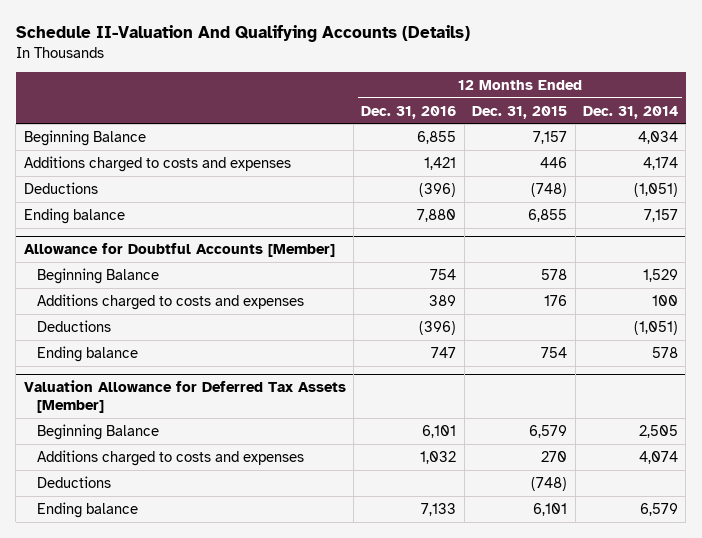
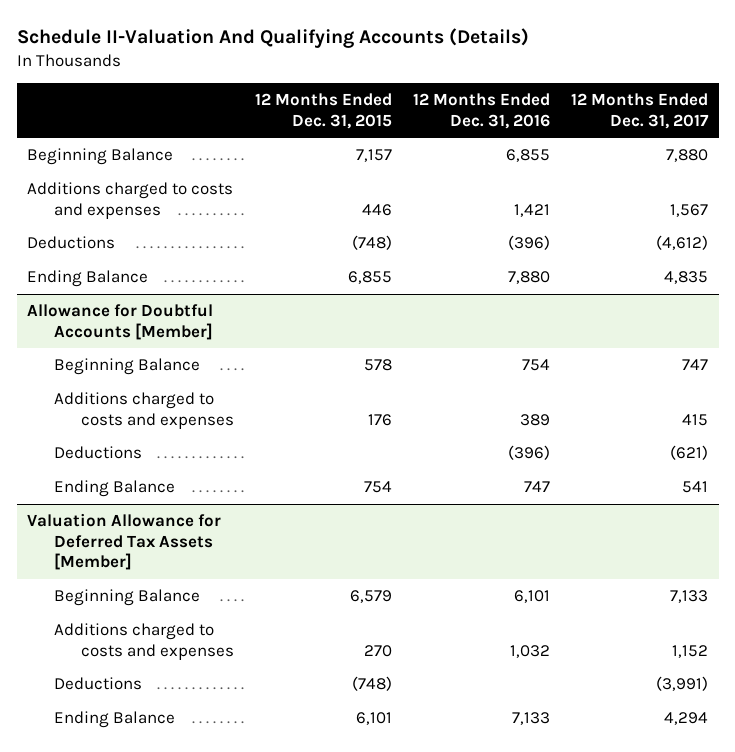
[582,105,678,119] Dec. 31, 2014 -> none
none -> [571,93,710,129] 12 Months Ended Dec. 31, 2017
[23,207,125,224] Ending balance -> [27,270,149,288] Ending Balance
[36,345,138,362] Ending balance -> [53,480,175,498] Ending Balance
[36,501,138,518] Ending balance -> [53,711,175,729] Ending Balance

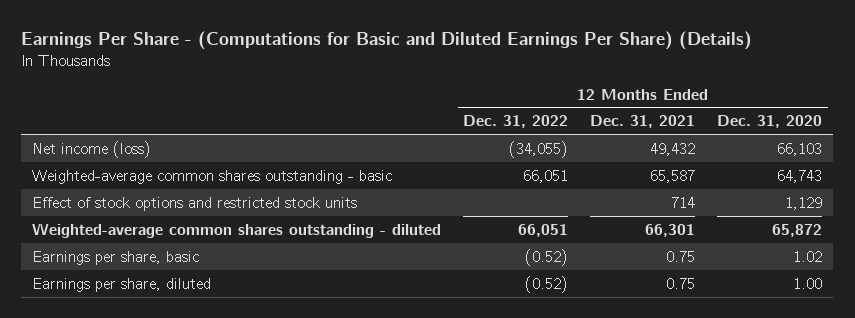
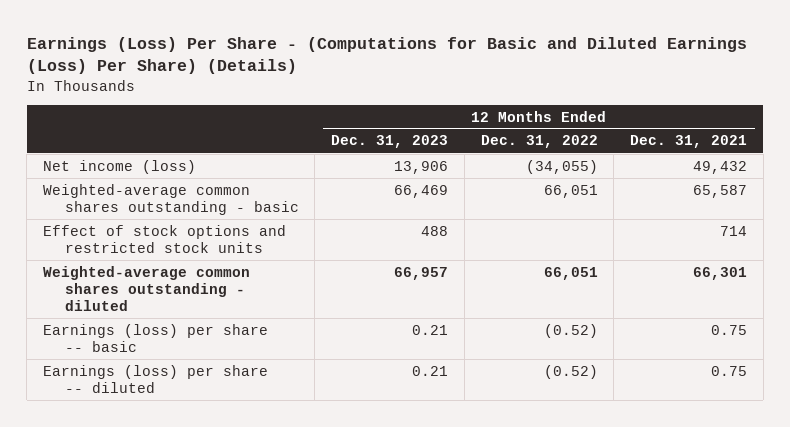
[21,31,753,51] Earnings Per Share - (Computations for Basic and Diluted Earnings Per Share) (Details) -> [26,37,747,75] Earnings (Loss) Per Share - (Computations for Basic and Diluted Earnings (Loss) Per Share) (Details)
[717,115,823,129] Dec. 31, 2020 -> none
none -> [331,135,449,149] Dec. 31, 2023
[32,250,200,265] Earnings per share, basic -> [43,323,269,352] Earnings (loss) per share -- basic
[32,277,212,292] Earnings per share, diluted -> [43,364,269,393] Earnings (loss) per share -- diluted

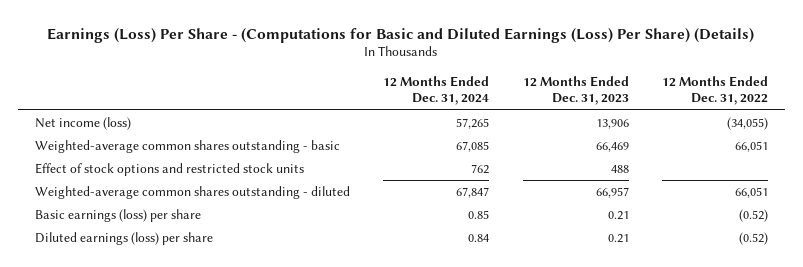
[629,135,747,149] Dec. 31, 2021 -> none
none -> [383,75,490,106] 12 Months Ended Dec. 31, 2024
[43,323,269,352] Earnings (loss) per share -- basic -> [34,209,201,223] Basic earnings (loss) per share
[43,364,269,393] Earnings (loss) per share -- diluted -> [34,232,213,246] Diluted earnings (loss) per share

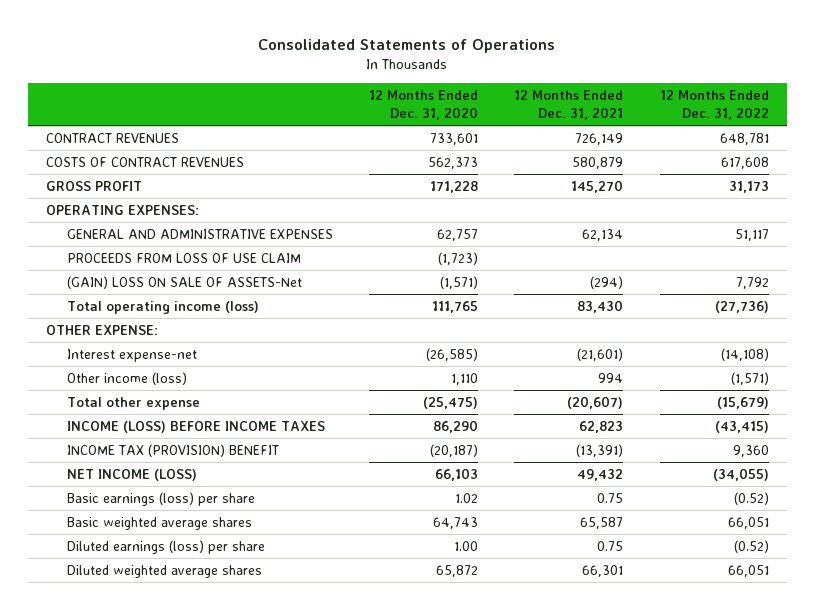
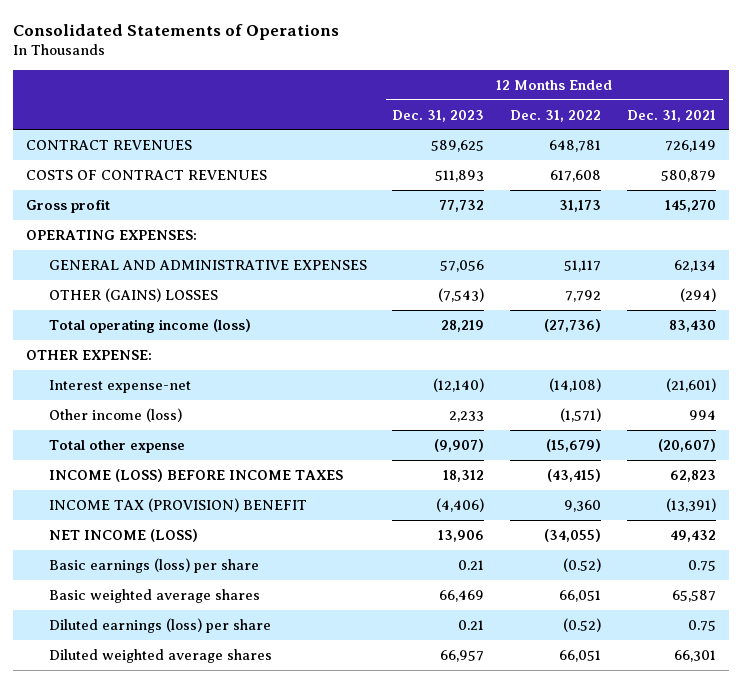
[369,90,479,120] 12 Months Ended Dec. 31, 2020 -> none
none -> [392,109,485,122] Dec. 31, 2023
[46,180,143,191] GROSS PROFIT -> [25,198,110,213] Gross profit
[66,252,301,263] PROCEEDS FROM LOSS OF USE CLAIM -> none
[66,275,302,289] (GAIN) LOSS ON SALE OF ASSETS-Net -> [48,287,218,302] OTHER (GAINS) LOSSES

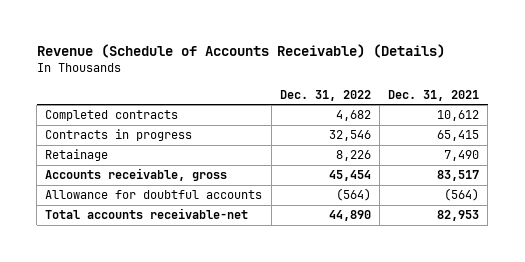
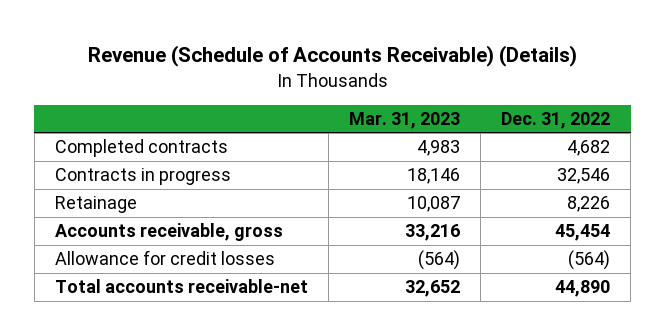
[388,89,480,101] Dec. 31, 2021 -> none
none -> [349,111,461,129] Mar. 31, 2023
[45,190,263,200] Allowance for doubtful accounts -> [54,250,275,266] Allowance for credit losses

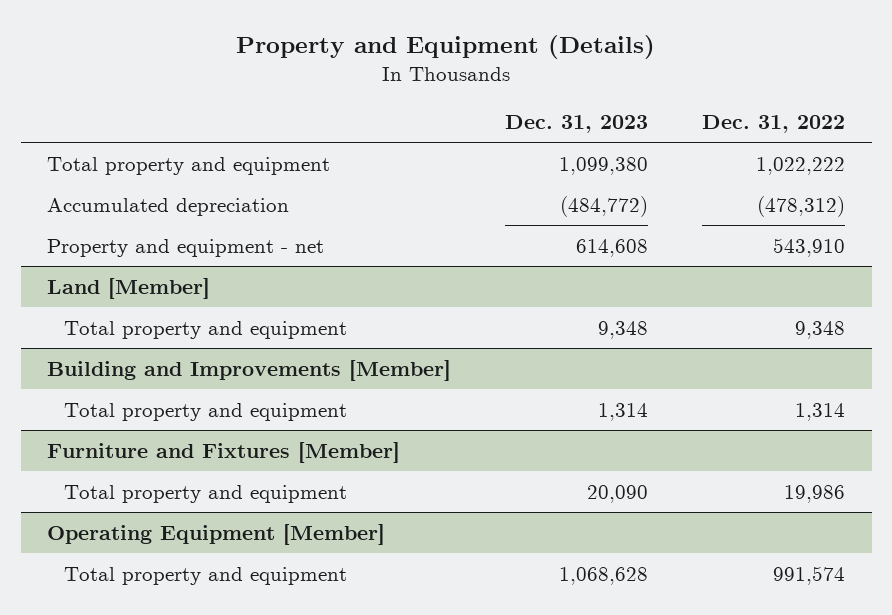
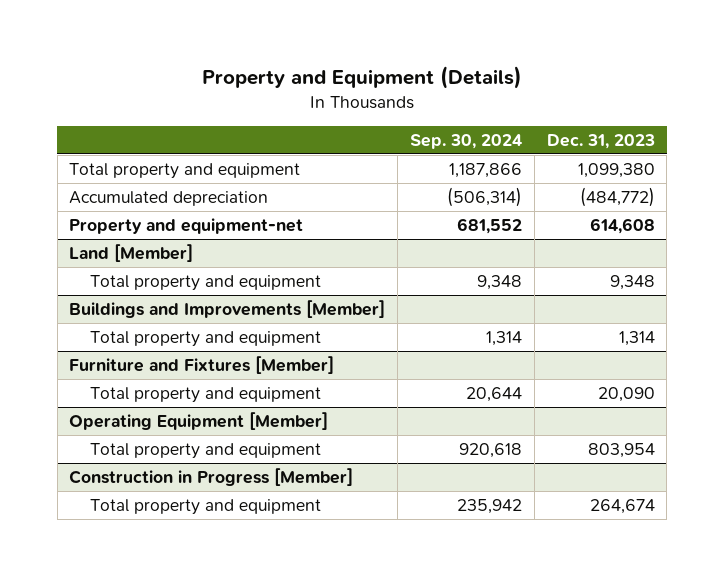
[701,114,845,133] Dec. 31, 2022 -> none
none -> [409,133,522,149] Sep. 30, 2024
[47,238,325,257] Property and equipment - net -> [69,217,304,234] Property and equipment-net
[47,359,452,381] Building and Improvements [Member] -> [69,299,386,318] Buildings and Improvements [Member]
[559,566,649,585] 1,068,628 -> [587,442,655,458] 803,954
none -> [69,467,354,486] Construction in Progress [Member]
none -> [89,498,321,515] Total property and equipment

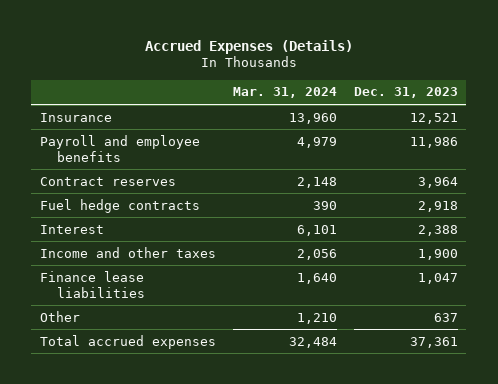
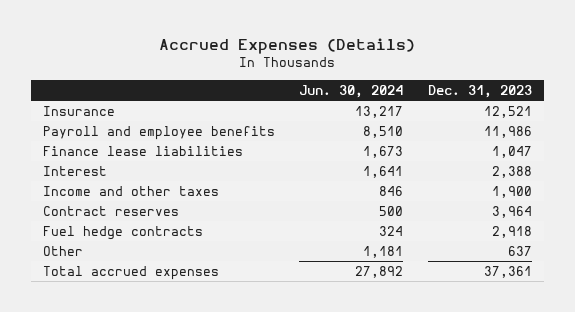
[232,87,337,99] Mar. 31, 2024 -> none
none -> [299,84,404,98] Jun. 30, 2024
[39,270,146,298] Finance lease liabilities -> [42,145,243,156] Finance lease liabilities
[39,176,176,186] Contract reserves -> [42,205,179,216] Contract reserves
[39,198,200,213] Fuel hedge contracts -> [42,225,203,240] Fuel hedge contracts

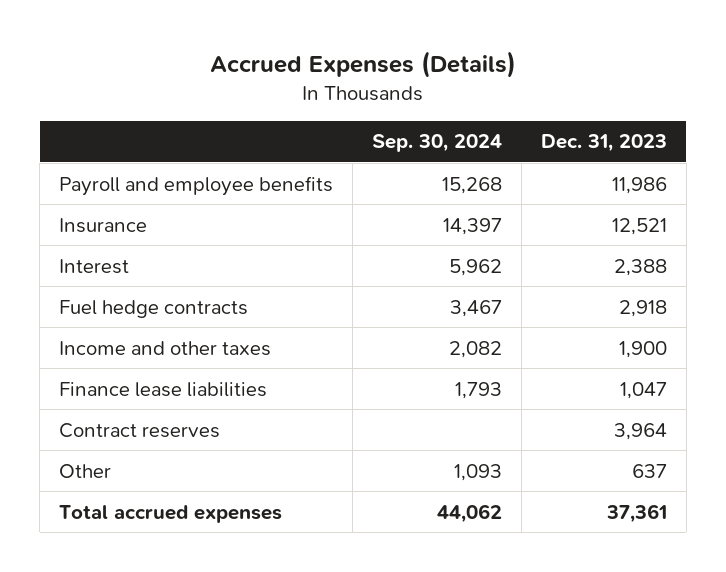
[299,84,404,98] Jun. 30, 2024 -> none
none -> [371,134,502,153] Sep. 30, 2024
[42,105,115,116] Insurance -> [59,217,148,233] Insurance
[42,225,203,240] Fuel hedge contracts -> [59,299,249,318] Fuel hedge contracts
[42,145,243,156] Finance lease liabilities -> [59,381,268,397] Finance lease liabilities

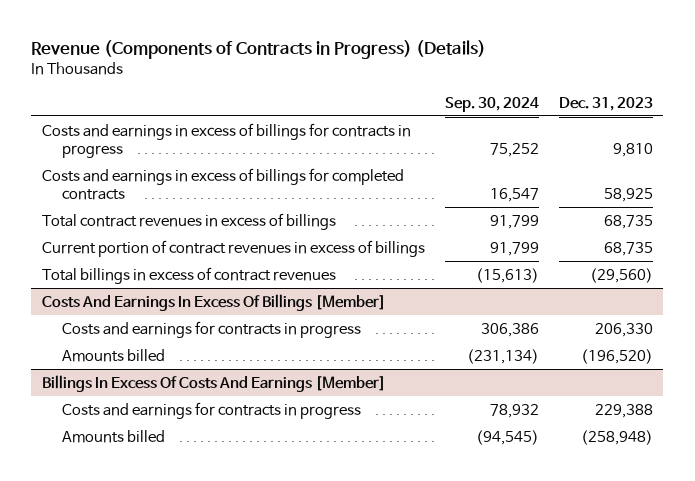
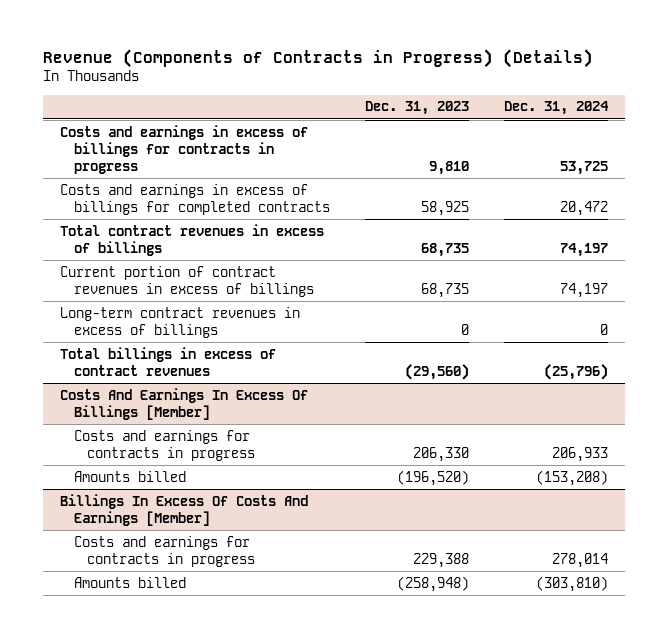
[444,96,539,112] Sep. 30, 2024 -> none
none -> [503,101,609,116] Dec. 31, 2024
none -> [60,306,301,338] Long-term contract revenues in excess of billings

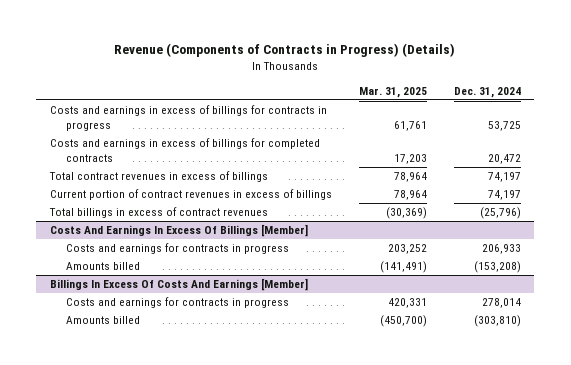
[364,101,469,116] Dec. 31, 2023 -> none
none -> [358,86,427,98] Mar. 31, 2025
[60,306,301,338] Long-term contract revenues in excess of billings -> none

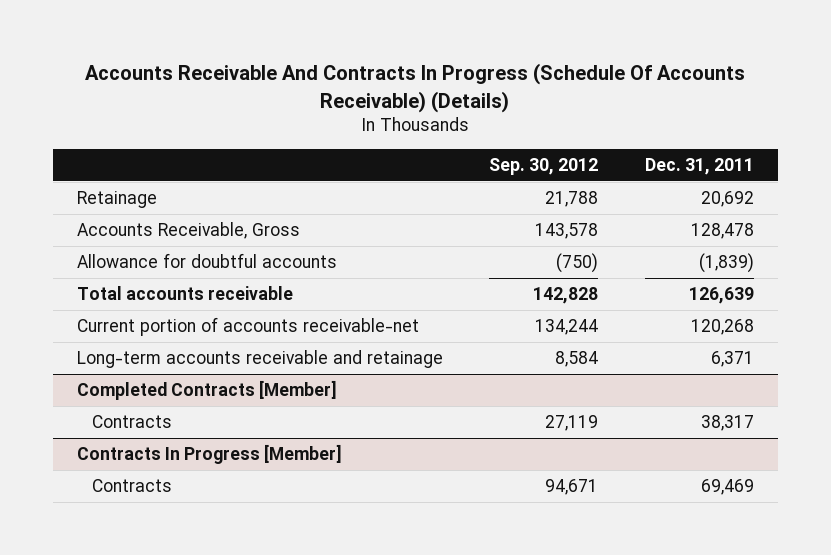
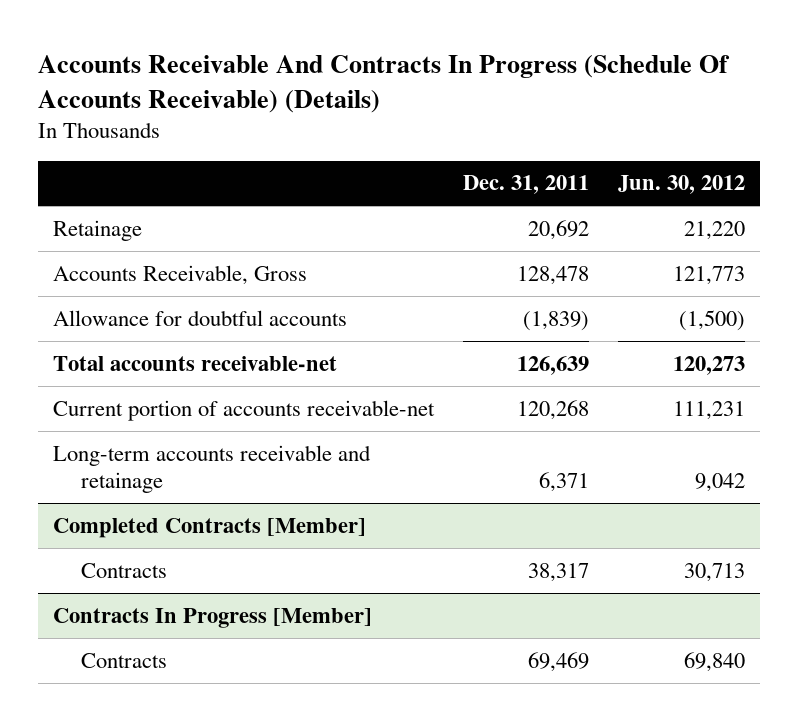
[489,158,599,176] Sep. 30, 2012 -> none
none -> [618,175,746,195] Jun. 30, 2012
[76,286,293,301] Total accounts receivable -> [52,355,337,371] Total accounts receivable-net

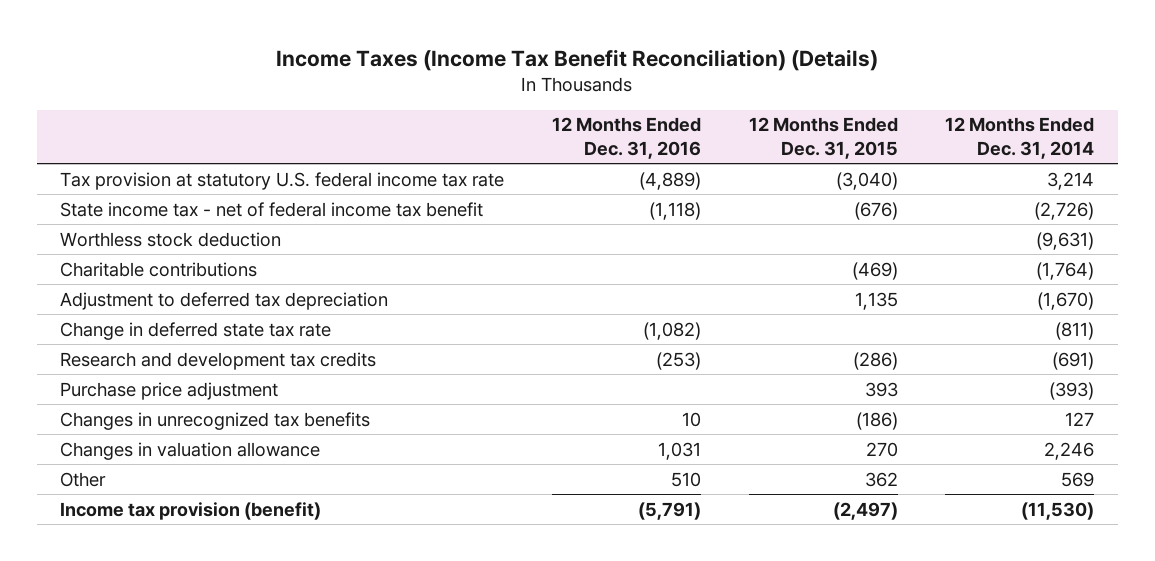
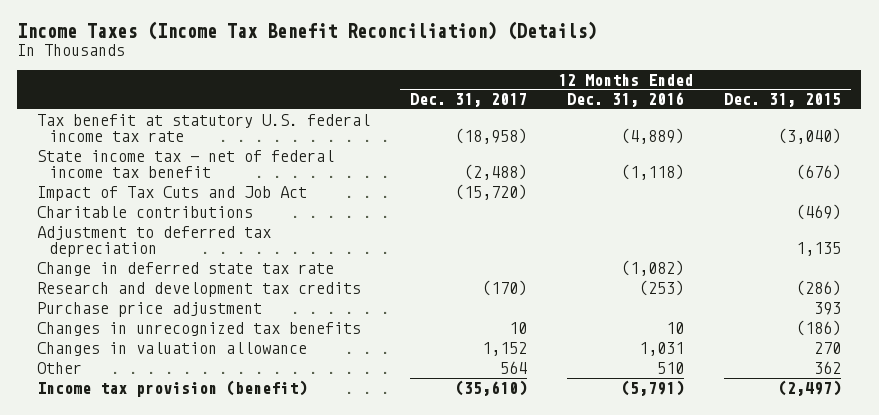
[945,117,1095,159] 12 Months Ended Dec. 31, 2014 -> none
none -> [410,93,528,108] Dec. 31, 2017
[60,171,505,190] Tax provision at statutory U.S. federal income tax rate -> [37,113,371,143] Tax benefit at statutory U.S. federal income tax rate
[60,231,282,247] Worthless stock deduction -> none
none -> [37,185,308,201] Impact of Tax Cuts and Job Act

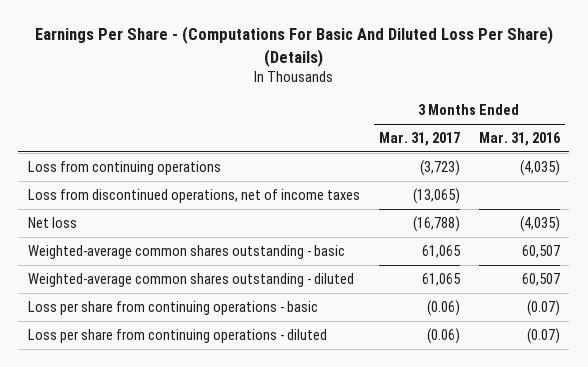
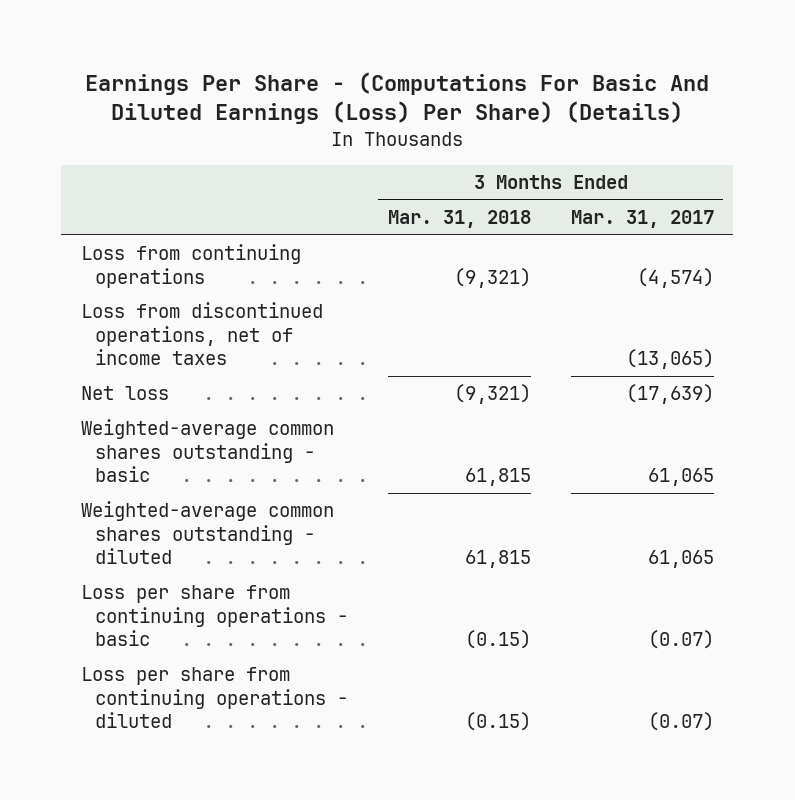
[34,26,553,67] Earnings Per Share - (Computations For Basic And Diluted Loss Per Share) (Details) -> [85,71,710,125] Earnings Per Share - (Computations For Basic And Diluted Earnings (Loss) Per Share) (Details)
[478,131,561,146] Mar. 31, 2016 -> none
none -> [387,210,531,229] Mar. 31, 2018
[419,159,460,176] (3,723) -> [636,267,714,288] (4,574)
[412,215,460,232] (16,788) -> [625,384,714,405] (17,639)
[426,299,460,316] (0.06) -> [647,630,714,650] (0.07)
[426,327,460,344] (0.06) -> [647,712,714,732] (0.07)

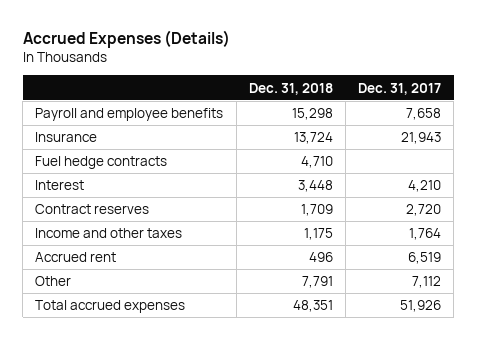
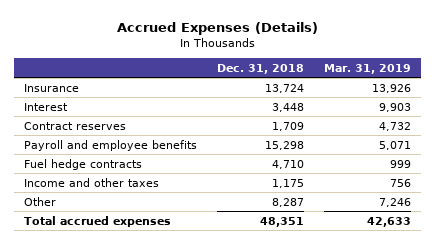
[358,82,442,95] Dec. 31, 2017 -> none
none -> [324,63,412,74] Mar. 31, 2019
[35,108,224,122] Payroll and employee benefits -> [24,139,198,151] Payroll and employee benefits
[35,156,168,170] Fuel hedge contracts -> [24,158,143,170] Fuel hedge contracts
[35,252,117,263] Accrued rent -> none
[301,276,333,289] 7,791 -> [272,197,305,207] 8,287

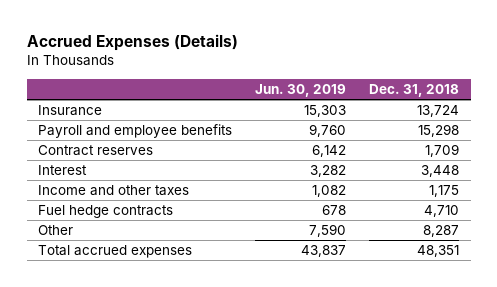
[324,63,412,74] Mar. 31, 2019 -> none
none -> [255,83,347,97] Jun. 30, 2019
[24,121,127,130] Contract reserves -> [38,145,154,157] Contract reserves
[24,102,69,111] Interest -> [38,165,88,176] Interest
[24,158,143,170] Fuel hedge contracts -> [38,205,174,219] Fuel hedge contracts

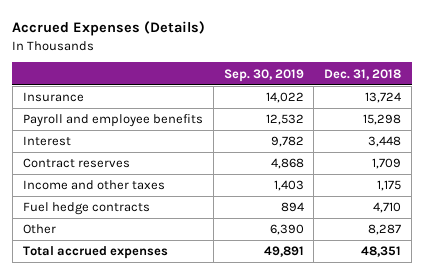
[255,83,347,97] Jun. 30, 2019 -> none
none -> [223,68,304,82] Sep. 30, 2019
[38,145,154,157] Contract reserves -> [22,158,130,169] Contract reserves

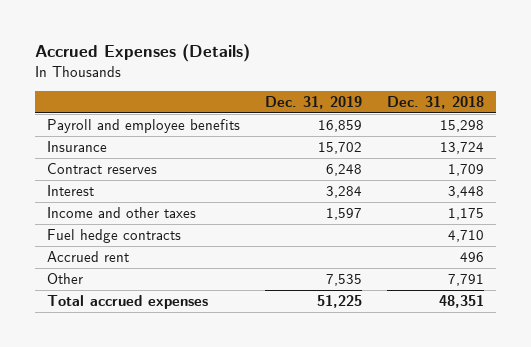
[223,68,304,82] Sep. 30, 2019 -> none
none -> [264,95,362,109] Dec. 31, 2019
[22,92,84,103] Insurance -> [47,140,108,152] Insurance
[22,136,71,147] Interest -> [47,184,95,196] Interest
none -> [47,250,130,262] Accrued rent
[368,224,402,236] 8,287 -> [447,273,484,286] 7,791

